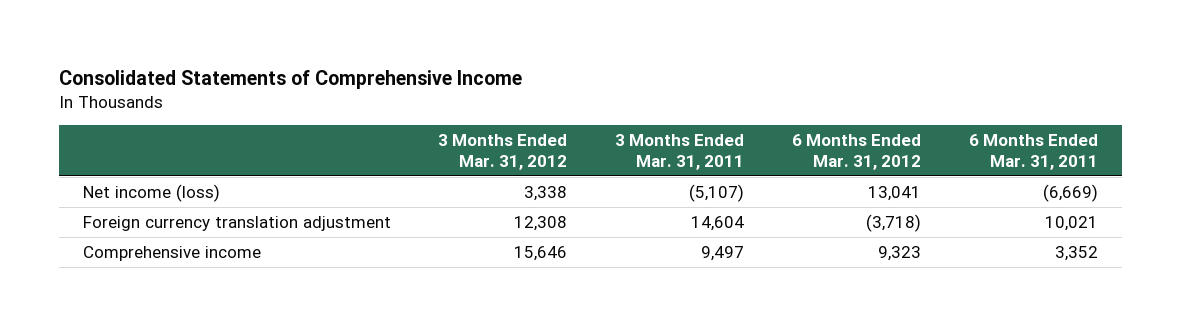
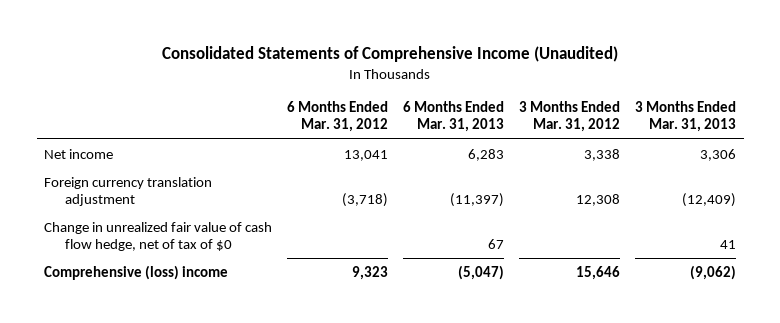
[58,70,522,90] Consolidated Statements of Comprehensive Income -> [162,46,619,63] Consolidated Statements of Comprehensive Income (Unaudited)
[615,133,745,171] 3 Months Ended Mar. 31, 2011 -> none
[969,133,1099,171] 6 Months Ended Mar. 31, 2011 -> none
none -> [403,101,505,133] 6 Months Ended Mar. 31, 2013
none -> [635,101,737,133] 3 Months Ended Mar. 31, 2013
[82,183,220,202] Net income (loss) -> [44,148,114,159] Net income
none -> [44,221,273,251] Change in unrealized fair value of cash flow hedge, net of tax of $0
[82,245,261,261] Comprehensive income -> [44,264,229,280] Comprehensive (loss) income

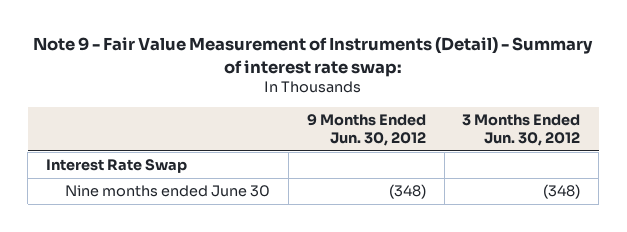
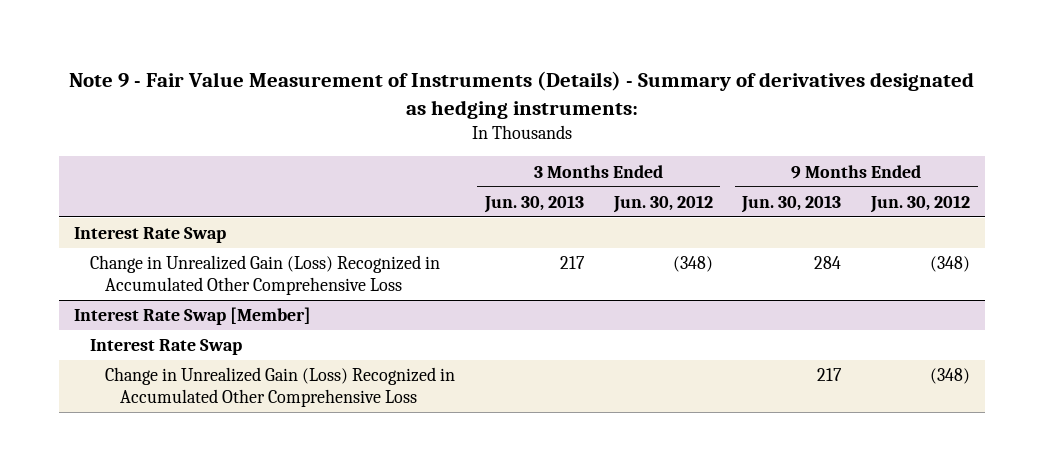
[33,37,594,77] Note 9 - Fair Value Measurement of Instruments (Detail) - Summary of interest rate swap: -> [69,71,975,119] Note 9 - Fair Value Measurement of Instruments (Details) - Summary of derivatives designated as hedging instruments:
none -> [483,194,584,213] Jun. 30, 2013
none -> [741,194,842,213] Jun. 30, 2013
[65,185,271,198] Nine months ended June 30 -> [89,255,440,296] Change in Unrealized Gain (Loss) Recognized in Accumulated Other Comprehensive Loss
none -> [74,307,312,326] Interest Rate Swap [Member]
none -> [89,339,242,356] Interest Rate Swap
none -> [104,367,455,408] Change in Unrealized Gain (Loss) Recognized in Accumulated Other Comprehensive Loss

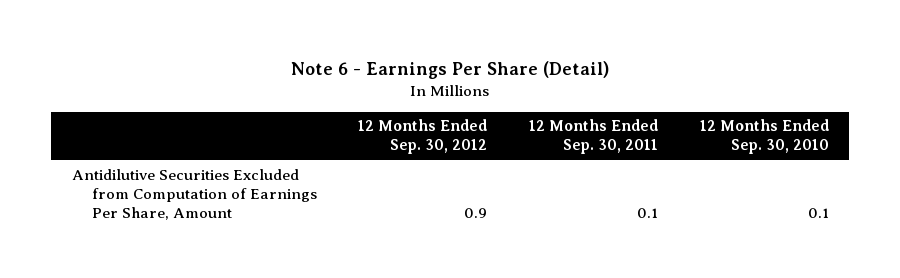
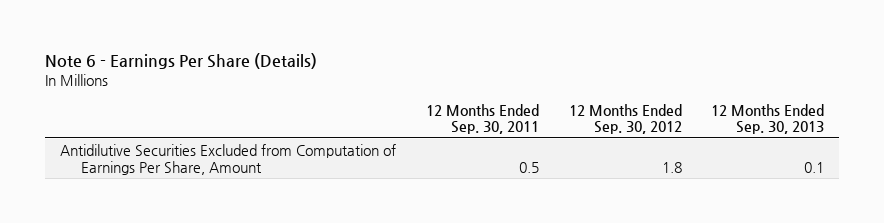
[291,60,610,79] Note 6 - Earnings Per Share (Detail) -> [44,53,317,70] Note 6 - Earnings Per Share (Details)
[699,119,829,155] 12 Months Ended Sep. 30, 2010 -> none
none -> [711,103,825,135] 12 Months Ended Sep. 30, 2013
[464,207,488,218] 0.9 -> [661,161,682,173] 1.8
[636,207,658,218] 0.1 -> [518,161,539,173] 0.5

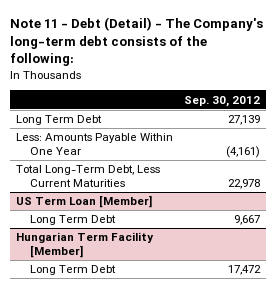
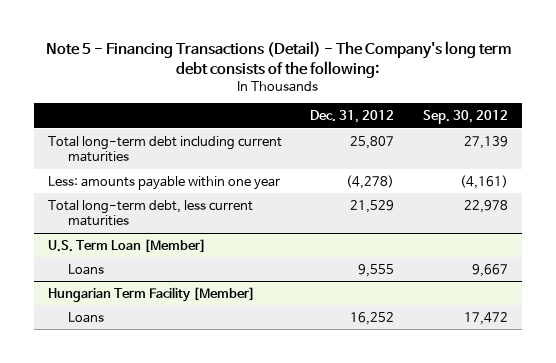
[9,16,263,67] Note 11 - Debt (Detail) - The Company's long-term debt consists of the following: -> [45,40,511,78] Note 5 - Financing Transactions (Detail) - The Company's long term debt consists of the following:
none -> [310,110,395,124] Dec. 31, 2012
[15,115,102,126] Long Term Debt -> [48,135,283,163] Total long-term debt including current maturities
[15,133,173,155] Less: Amounts Payable Within One Year -> [48,175,281,190] Less: amounts payable within one year
[15,165,160,187] Total Long-Term Debt, Less Current Maturities -> [48,199,254,227] Total long-term debt, less current maturities
[15,195,152,209] US Term Loan [Member] -> [48,238,207,253] U.S. Term Loan [Member]
[30,215,117,226] Long Term Debt -> [68,263,105,275] Loans
[30,265,117,276] Long Term Debt -> [68,311,105,323] Loans

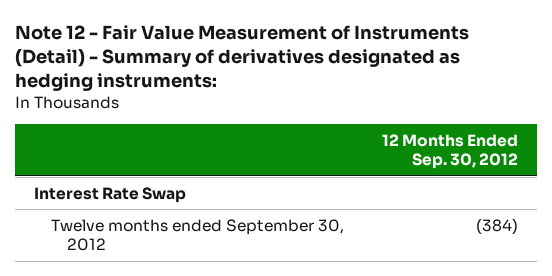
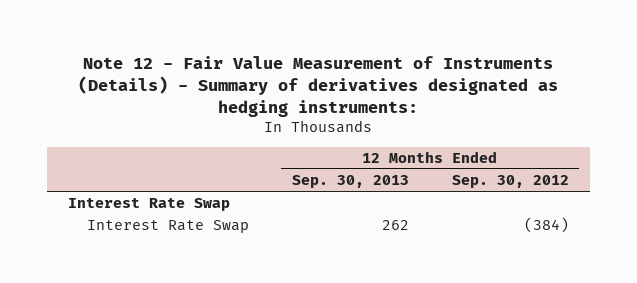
[15,25,470,92] Note 12 - Fair Value Measurement of Instruments (Detail) - Summary of derivatives designated as hedging instruments: -> [78,55,559,118] Note 12 - Fair Value Measurement of Instruments (Details) - Summary of derivatives designated as hedging instruments:
none -> [292,174,410,188] Sep. 30, 2013
[50,218,344,252] Twelve months ended September 30, 2012 -> [87,220,250,234] Interest Rate Swap

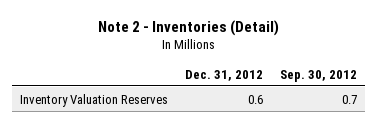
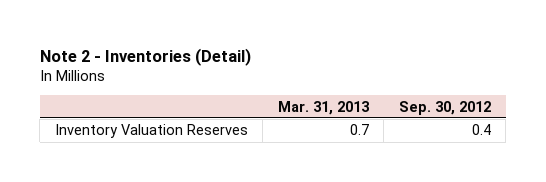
[185,69,264,81] Dec. 31, 2012 -> none
none -> [277,100,370,115] Mar. 31, 2013
[342,94,358,104] 0.7 -> [471,124,491,136] 0.4

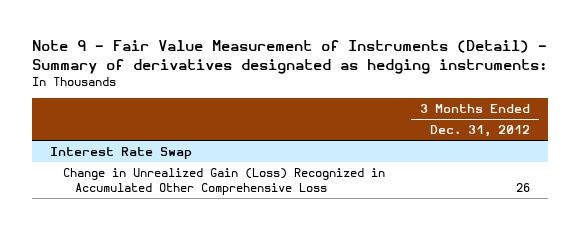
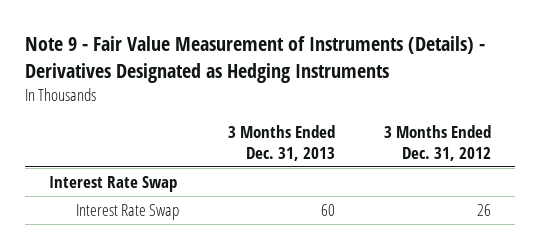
[32,39,549,74] Note 9 - Fair Value Measurement of Instruments (Detail) - Summary of derivatives designated as hedging instruments: -> [24,36,485,83] Note 9 - Fair Value Measurement of Instruments (Details) - Derivatives Designated as Hedging Instruments
none -> [227,124,335,161] 3 Months Ended Dec. 31, 2013
[62,168,385,195] Change in Unrealized Gain (Loss) Recognized in Accumulated Other Comprehensive Loss -> [75,204,179,221] Interest Rate Swap

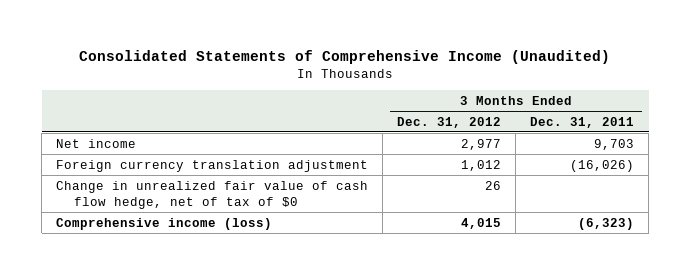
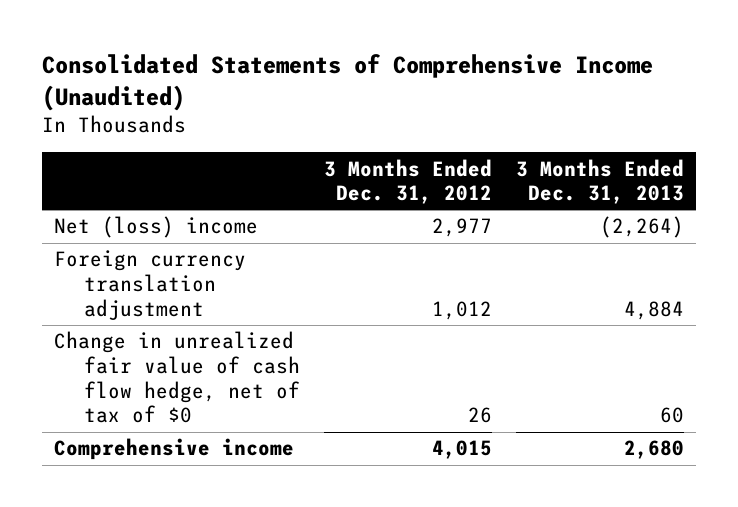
[530,116,635,128] Dec. 31, 2011 -> none
none -> [516,158,685,205] 3 Months Ended Dec. 31, 2013
[56,138,137,148] Net income -> [53,216,258,239] Net (loss) income
[56,217,273,230] Comprehensive income (loss) -> [53,438,294,461] Comprehensive income

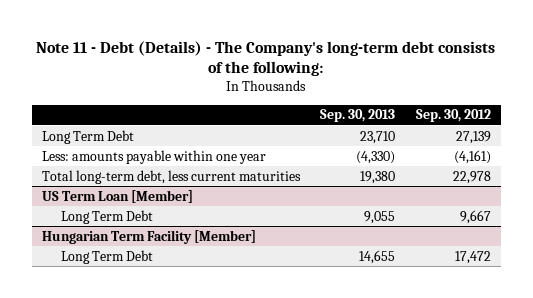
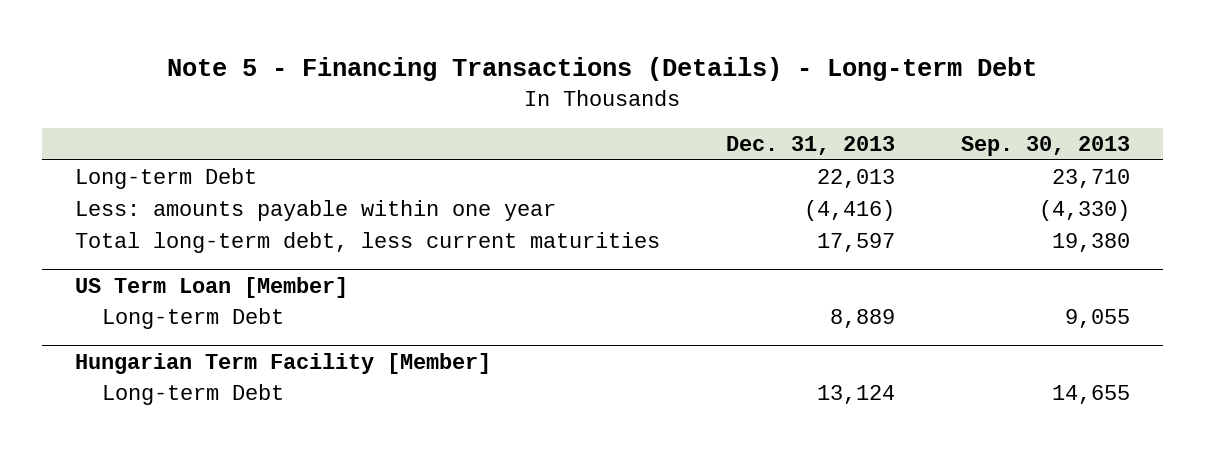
[36,40,496,77] Note 11 - Debt (Details) - The Company's long-term debt consists of the following: -> [167,57,1038,82] Note 5 - Financing Transactions (Details) - Long-term Debt
[415,109,491,123] Sep. 30, 2012 -> none
none -> [725,136,895,156] Dec. 31, 2013
[42,129,135,144] Long Term Debt -> [74,168,257,190] Long-term Debt
[60,209,153,224] Long Term Debt -> [101,308,284,330] Long-term Debt
[60,249,153,264] Long Term Debt -> [101,384,284,406] Long-term Debt

